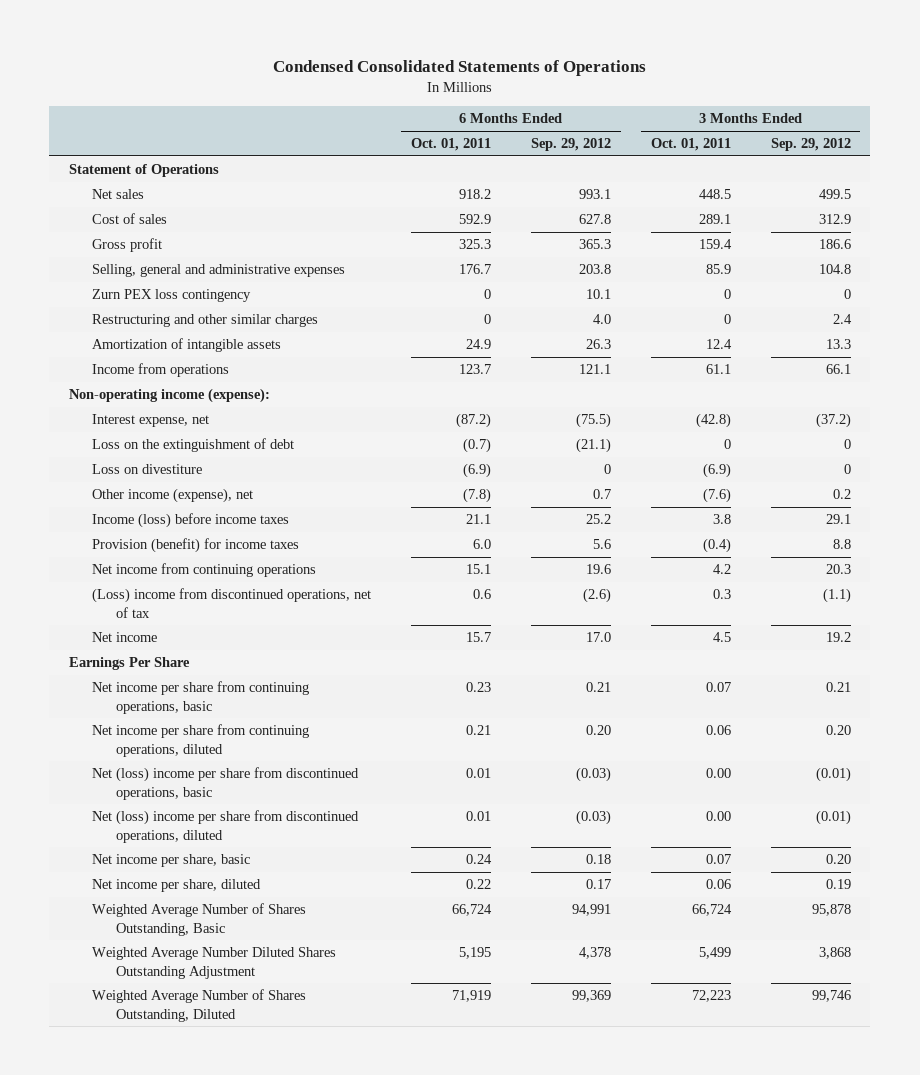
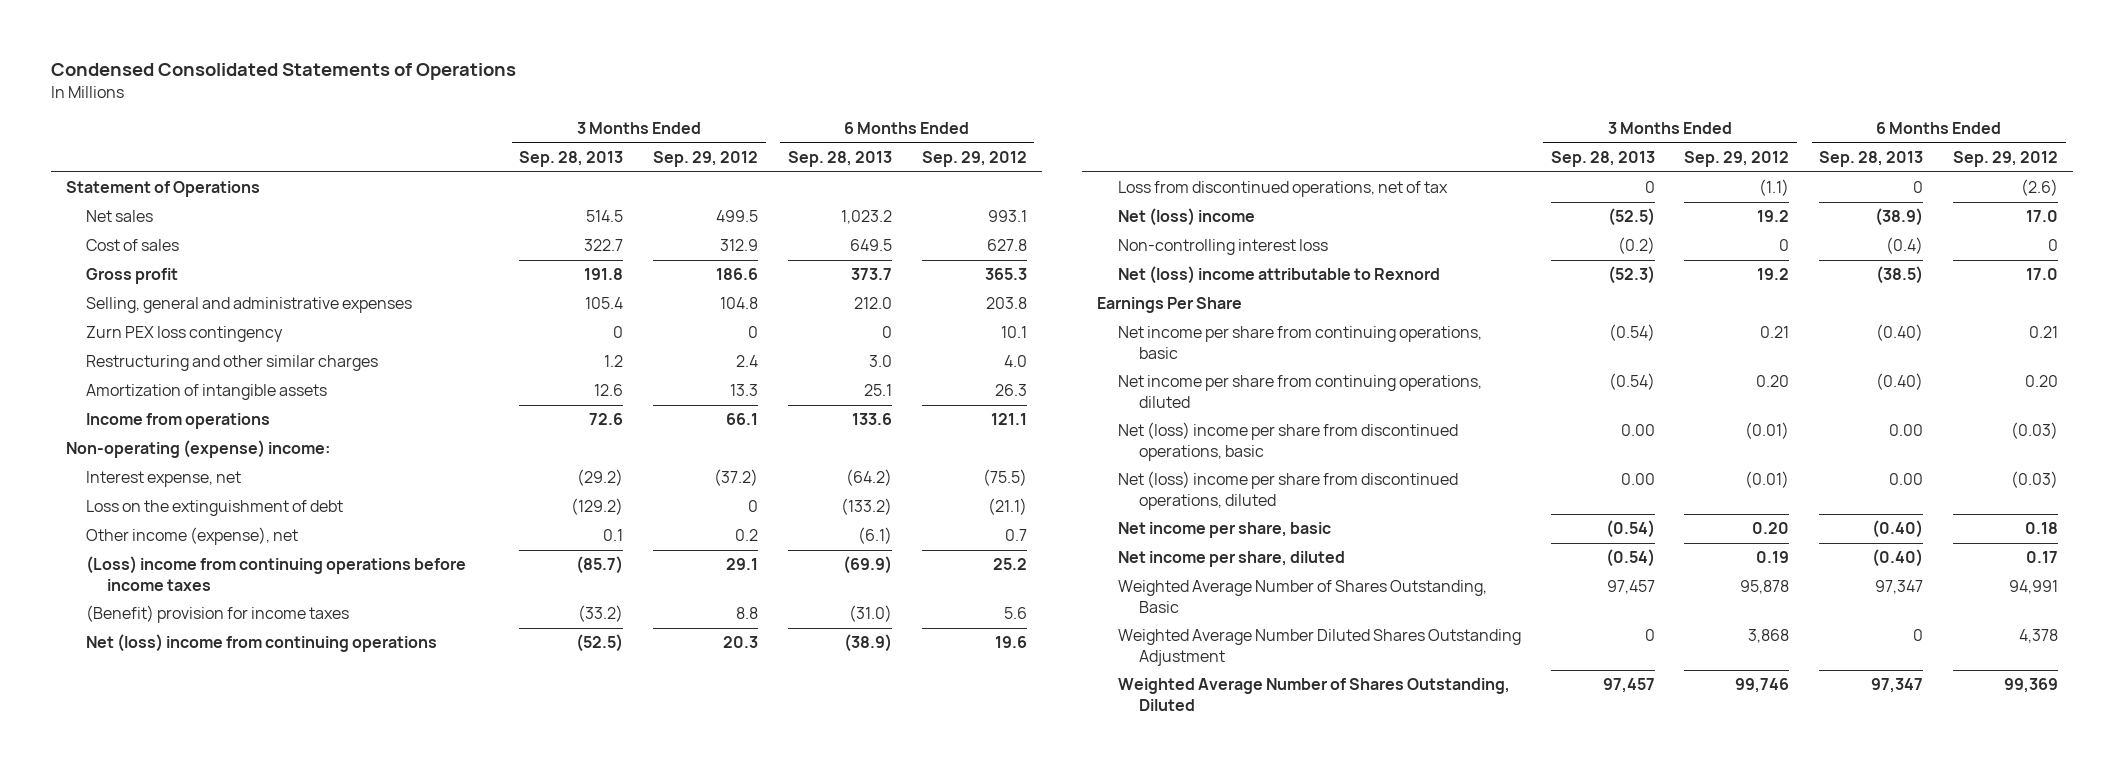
[411,138,492,152] Oct. 01, 2011 -> none
[650,138,731,152] Oct. 01, 2011 -> none
none -> [519,151,624,168] Sep. 28, 2013
none -> [787,151,892,168] Sep. 28, 2013
[69,388,271,404] Non-operating income (expense): -> [65,440,330,459] Non-operating (expense) income:
[92,464,203,475] Loss on divestiture -> none
[92,513,290,529] Income (loss) before income taxes -> [86,556,467,591] (Loss) income from continuing operations before income taxes
[92,538,300,554] Provision (benefit) for income taxes -> [86,605,350,624] (Benefit) provision for income taxes
[92,563,317,578] Net income from continuing operations -> [86,634,438,653] Net (loss) income from continuing operations
[92,588,372,618] (Loss) income from discontinued operations, net of tax -> [1117,181,1448,198] Loss from discontinued operations, net of tax
none -> [1117,208,1255,227] Net (loss) income
none -> [1117,239,1328,256] Non-controlling interest loss
[92,632,158,643] Net income -> [1117,266,1440,285] Net (loss) income attributable to Rexnord

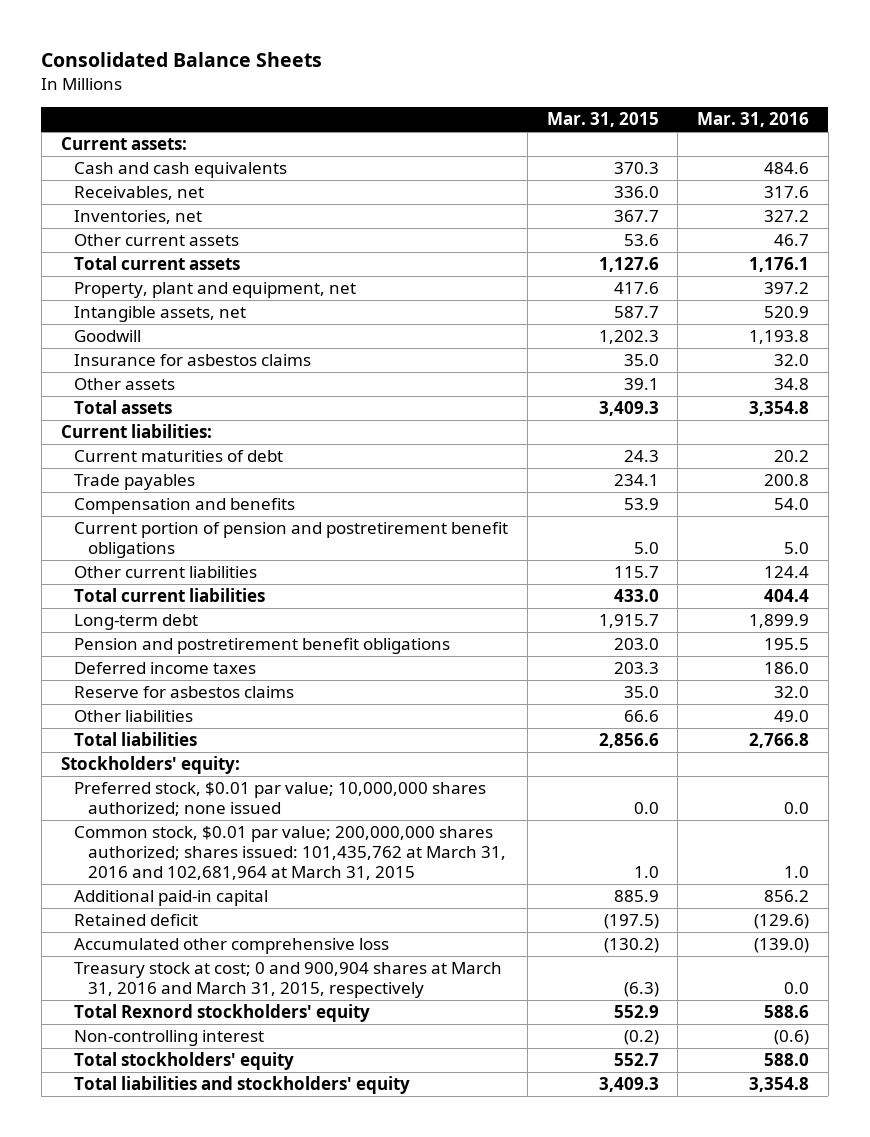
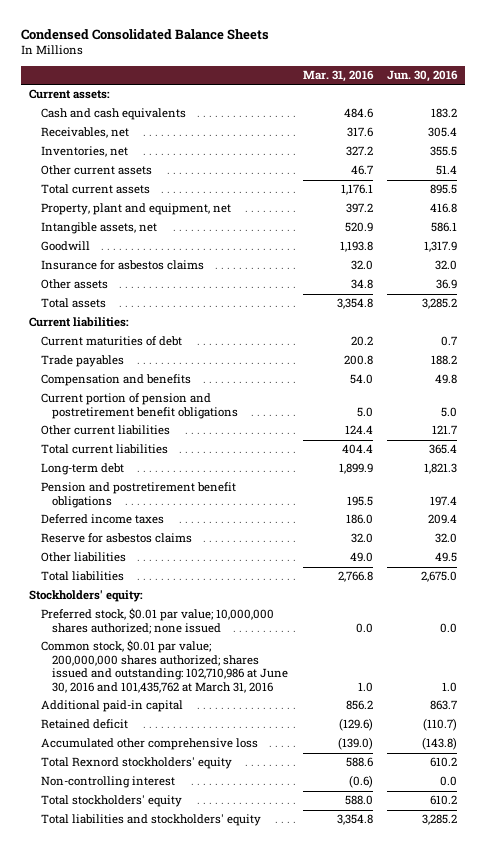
[41,52,323,68] Consolidated Balance Sheets -> [21,29,270,41] Condensed Consolidated Balance Sheets
[546,112,659,128] Mar. 31, 2015 -> none
none -> [387,70,459,83] Jun. 30, 2016
[74,826,506,881] Common stock, $0.01 par value; 200,000,000 shares authorized; shares issued: 101,435,762 at March 31, 2016 and 102,681,964 at March 31, 2015 -> [40,640,289,693] Common stock, $0.01 par value; 200,000,000 shares authorized; shares issued and outstanding: 102,710,986 at June 30, 2016 and 101,435,762 at March 31, 2016
[74,962,503,999] Treasury stock at cost; 0 and 900,904 shares at March 31, 2016 and March 31, 2015, respectively -> none

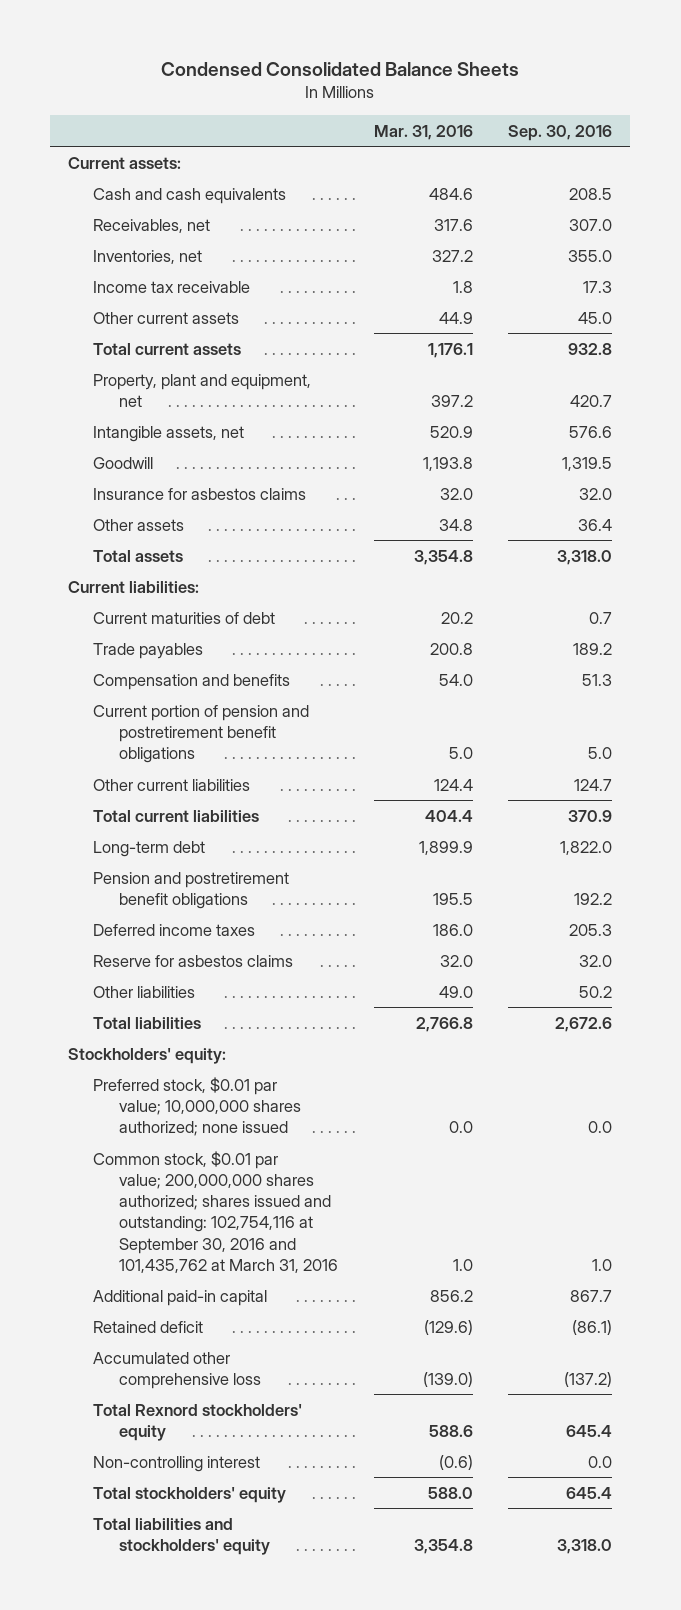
[387,70,459,83] Jun. 30, 2016 -> none
none -> [508,124,613,141] Sep. 30, 2016
none -> [93,280,251,293] Income tax receivable
[350,165,373,176] 46.7 -> [438,311,473,324] 44.9
[40,640,289,693] Common stock, $0.01 par value; 200,000,000 shares authorized; shares issued and outstanding: 102,710,986 at June 30, 2016 and 101,435,762 at March 31, 2016 -> [93,1150,338,1274] Common stock, $0.01 par value; 200,000,000 shares authorized; shares issued and outstanding: 102,754,116 at September 30, 2016 and 101,435,762 at March 31, 2016

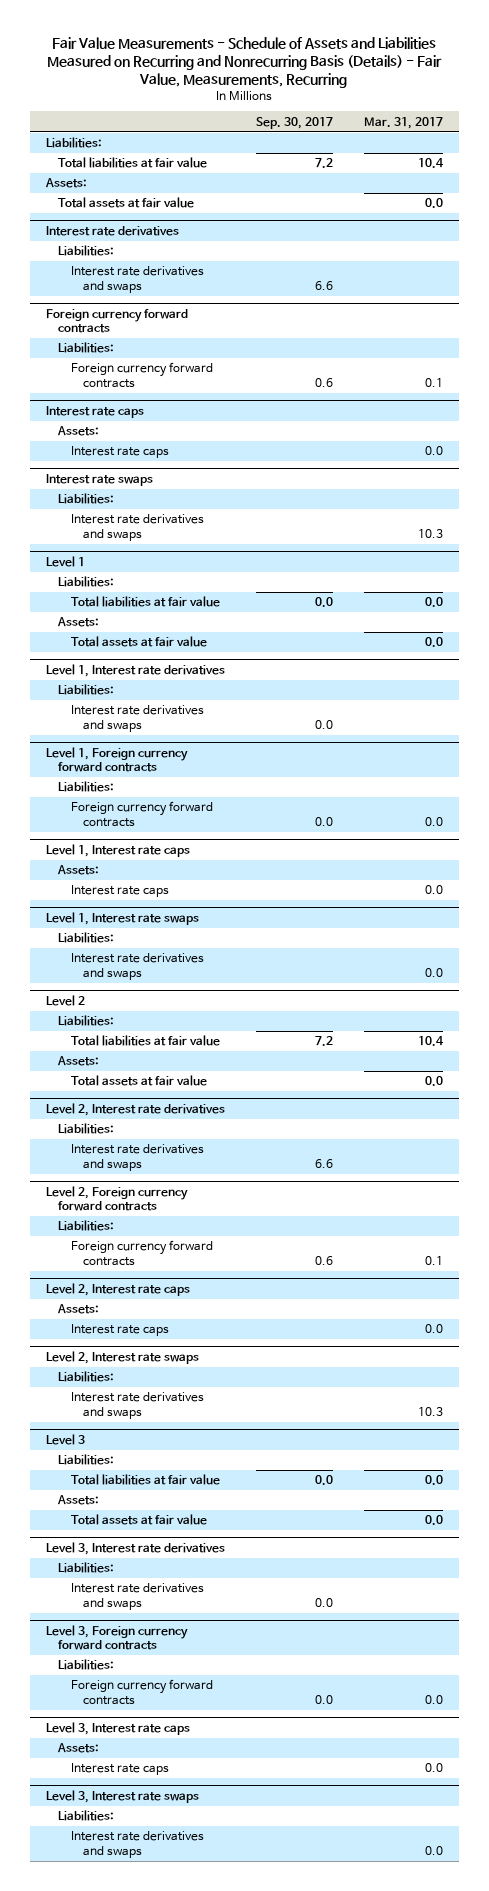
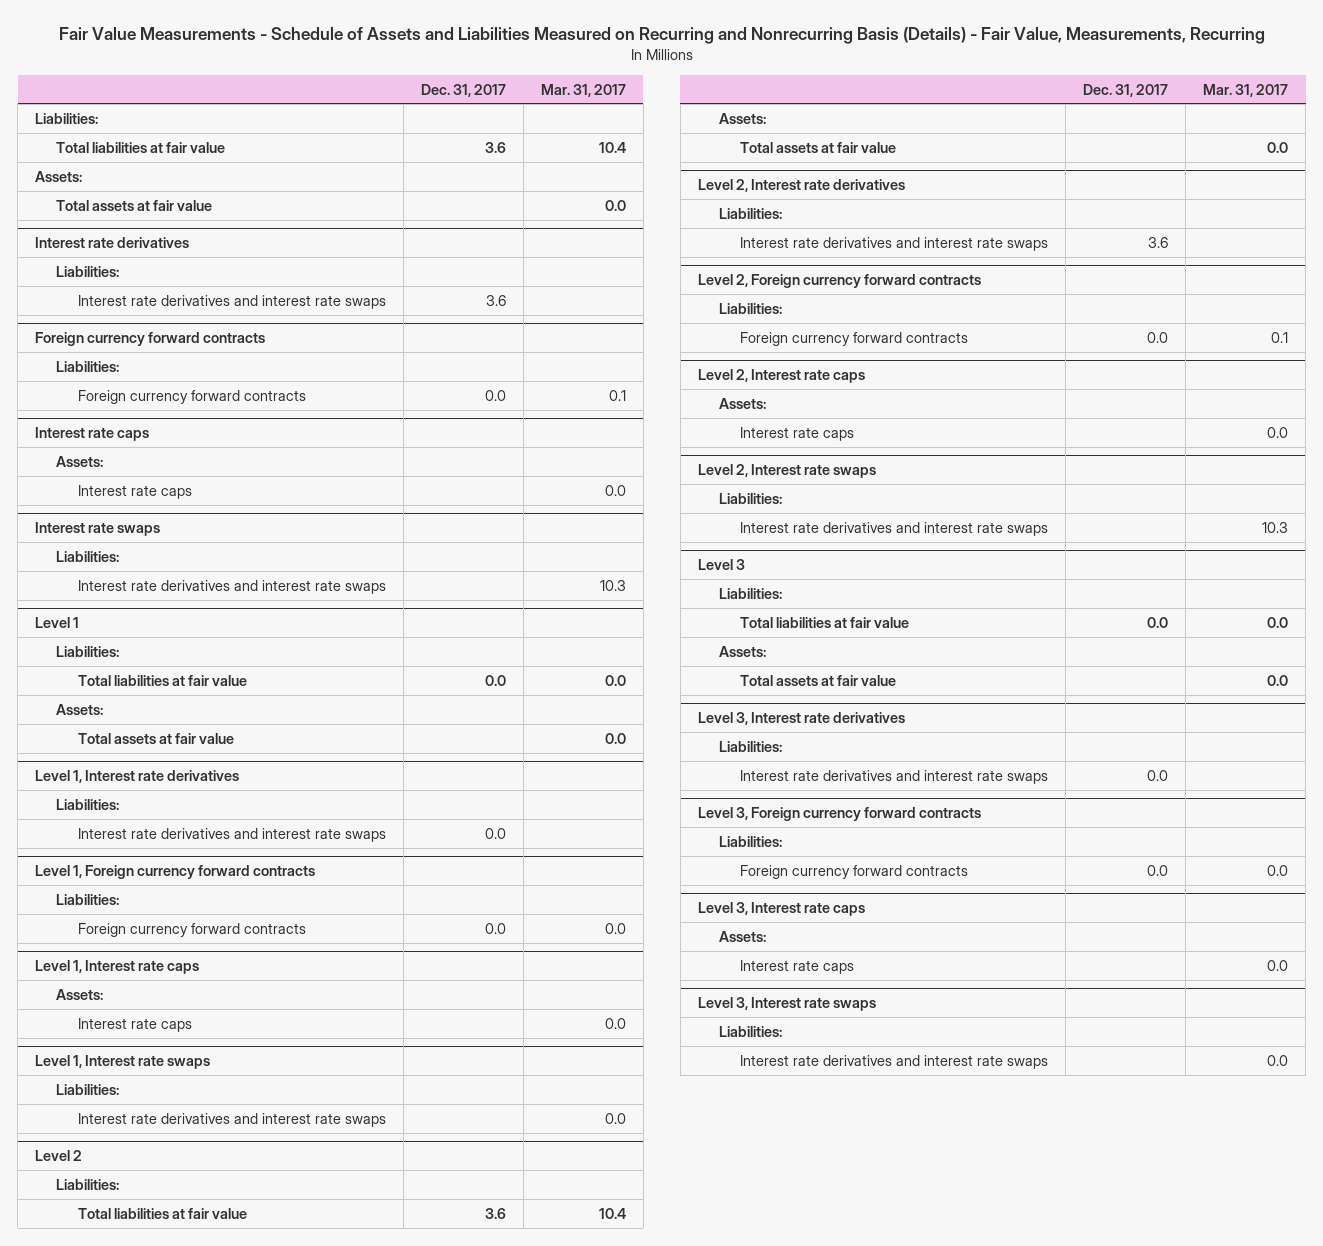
[255,116,333,129] Sep. 30, 2017 -> none
none -> [420,83,506,97] Dec. 31, 2017
[70,266,204,293] Interest rate derivatives and swaps -> [77,294,386,309] Interest rate derivatives and interest rate swaps
[70,514,204,541] Interest rate derivatives and swaps -> [77,579,386,594] Interest rate derivatives and interest rate swaps
[70,705,204,732] Interest rate derivatives and swaps -> [77,827,386,842] Interest rate derivatives and interest rate swaps
[70,953,204,980] Interest rate derivatives and swaps -> [77,1112,386,1127] Interest rate derivatives and interest rate swaps
[70,1144,204,1171] Interest rate derivatives and swaps -> [740,236,1049,251] Interest rate derivatives and interest rate swaps
[70,1392,204,1419] Interest rate derivatives and swaps -> [740,521,1049,536] Interest rate derivatives and interest rate swaps
[70,1583,204,1610] Interest rate derivatives and swaps -> [740,769,1049,784] Interest rate derivatives and interest rate swaps
[70,1831,204,1858] Interest rate derivatives and swaps -> [740,1054,1049,1069] Interest rate derivatives and interest rate swaps

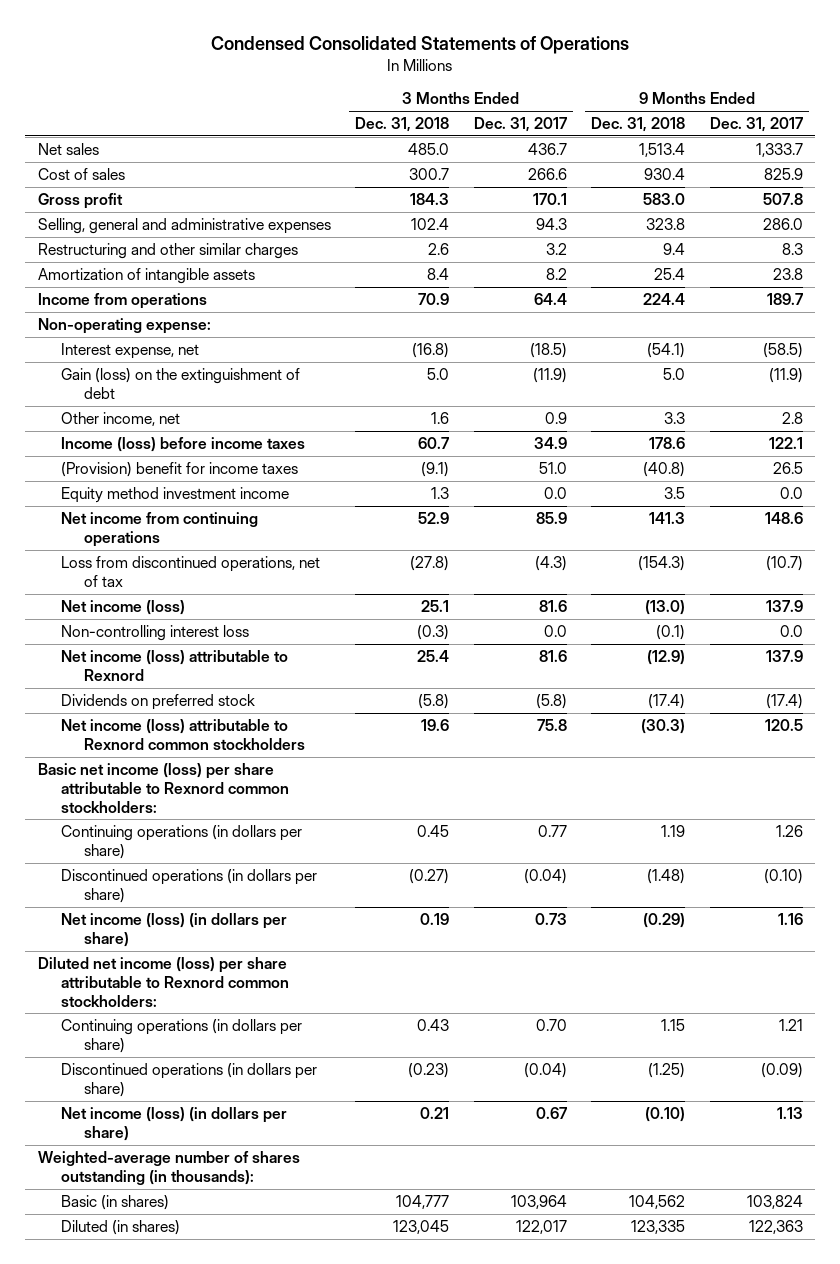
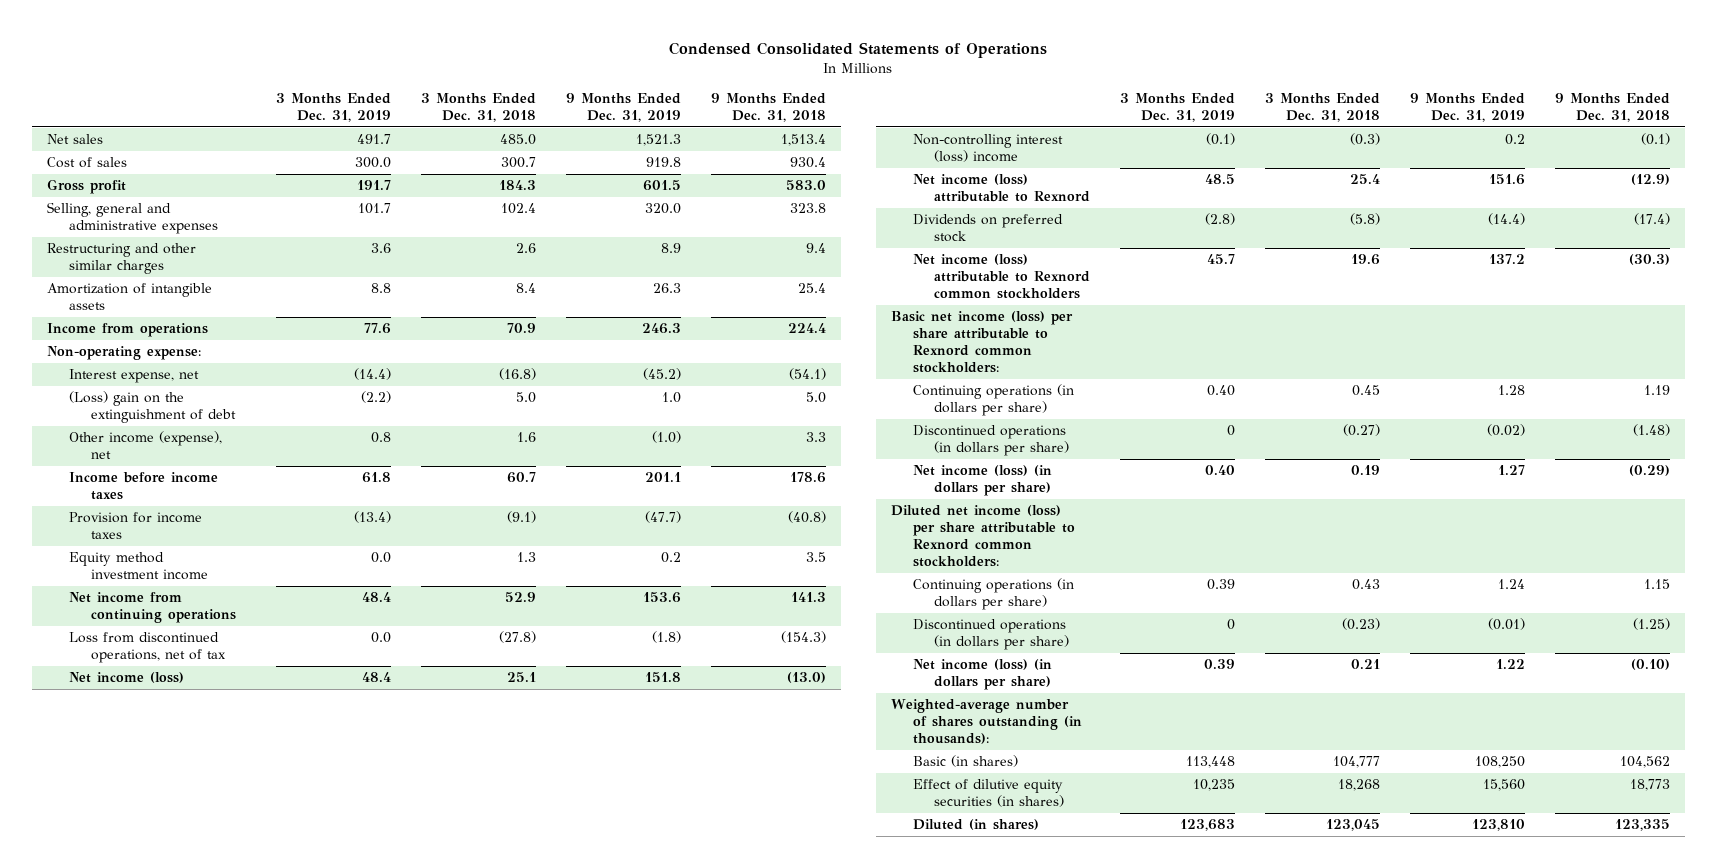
[473,117,567,133] Dec. 31, 2017 -> none
[709,117,803,133] Dec. 31, 2017 -> none
none -> [276,93,392,123] 3 Months Ended Dec. 31, 2019
none -> [566,93,682,123] 9 Months Ended Dec. 31, 2019
[60,368,300,399] Gain (loss) on the extinguishment of debt -> [68,391,236,424] (Loss) gain on the extinguishment of debt
[60,412,180,427] Other income, net -> [68,431,222,460] Other income (expense), net
[60,437,305,453] Income (loss) before income taxes -> [68,472,218,501] Income before income taxes
[60,462,298,478] (Provision) benefit for income taxes -> [68,512,202,540] Provision for income taxes
[60,625,249,642] Non-controlling interest loss -> [912,134,1063,163] Non-controlling interest (loss) income
none -> [912,779,1065,808] Effect of dilutive equity securities (in shares)

